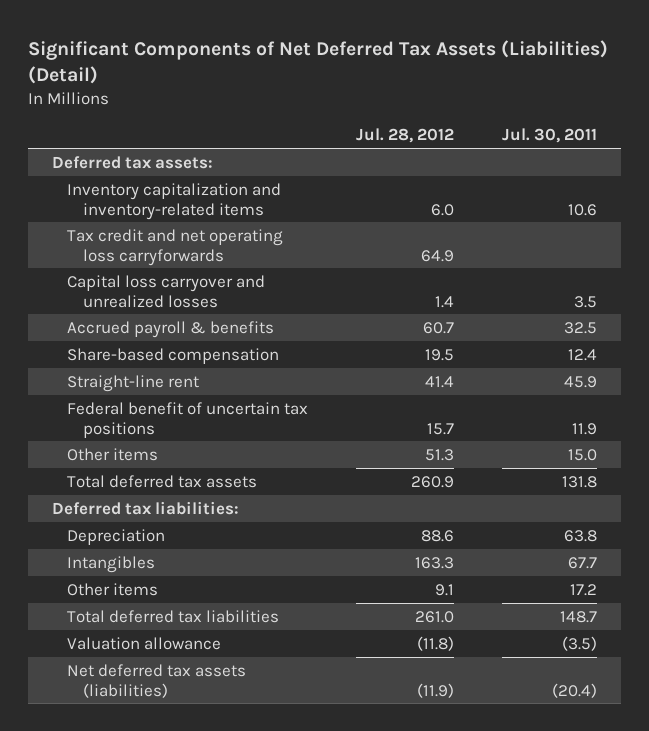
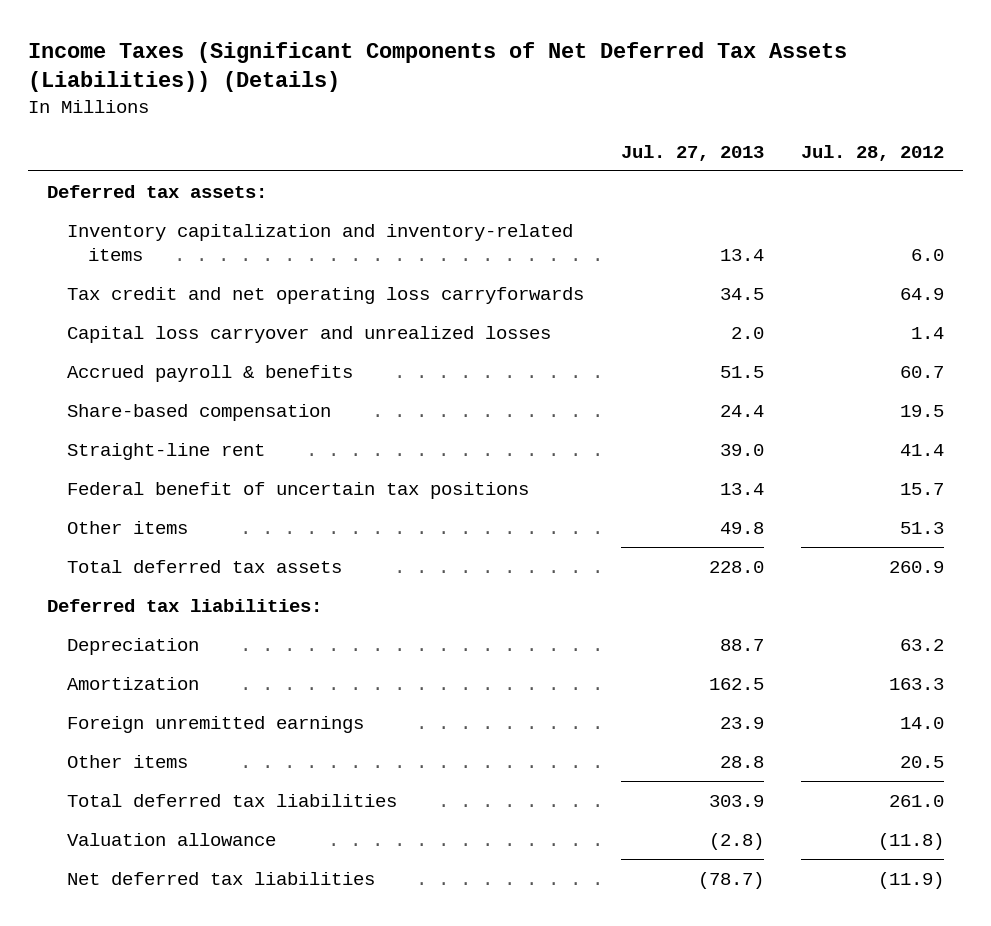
[27,39,608,85] Significant Components of Net Deferred Tax Assets (Liabilities) (Detail) -> [28,41,848,93] Income Taxes (Significant Components of Net Deferred Tax Assets (Liabilities)) (Details)
[502,128,598,144] Jul. 30, 2011 -> none
none -> [621,144,765,161] Jul. 27, 2013
[421,529,455,542] 88.6 -> [900,638,945,651] 63.2
[67,555,156,573] Intangibles -> [67,676,200,690] Amortization
none -> [67,715,365,733] Foreign unremitted earnings
[435,583,455,596] 9.1 -> [900,755,945,768] 20.5
[67,663,247,698] Net deferred tax assets (liabilities) -> [67,871,376,885] Net deferred tax liabilities

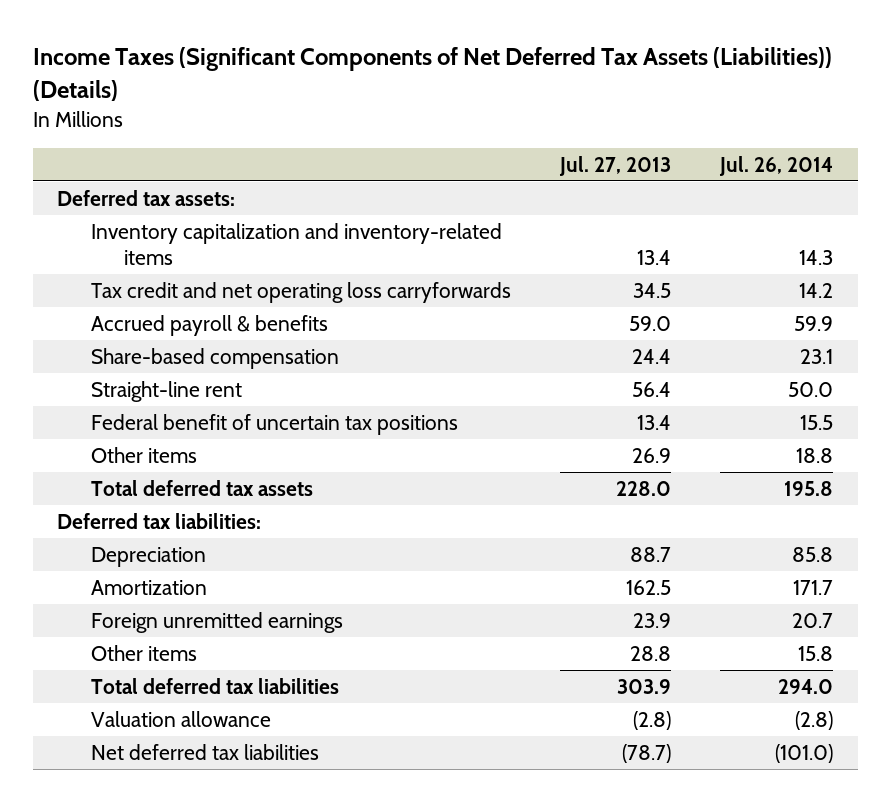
[801,144,945,161] Jul. 28, 2012 -> none
none -> [719,155,834,176] Jul. 26, 2014
[67,325,552,343] Capital loss carryover and unrealized losses -> none
[720,365,765,378] 51.5 -> [629,316,672,332] 59.0
[720,443,765,456] 39.0 -> [632,382,672,398] 56.4
[720,521,765,534] 49.8 -> [632,448,672,464] 26.9

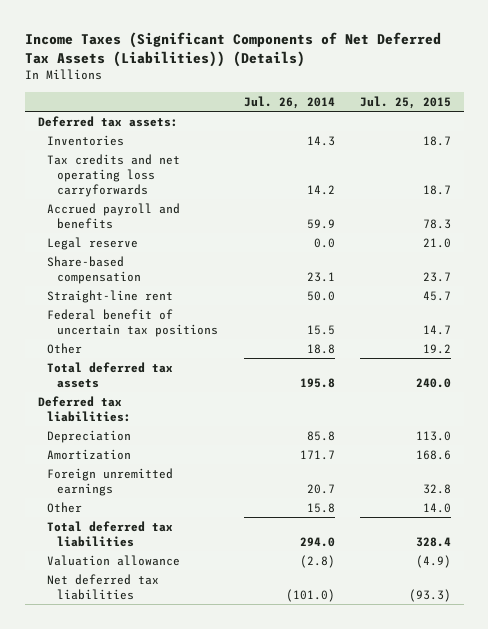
[559,155,672,176] Jul. 27, 2013 -> none
none -> [359,95,451,109] Jul. 25, 2015
[90,223,502,265] Inventory capitalization and inventory-related items -> [47,134,125,146] Inventories
[90,282,511,304] Tax credit and net operating loss carryforwards -> [47,153,181,197] Tax credits and net operating loss carryforwards
[90,315,328,337] Accrued payroll & benefits -> [47,202,181,229] Accrued payroll and benefits
none -> [47,236,139,250] Legal reserve
[90,447,197,464] Other items -> [47,342,83,354] Other
[90,645,197,662] Other items -> [47,501,83,513] Other

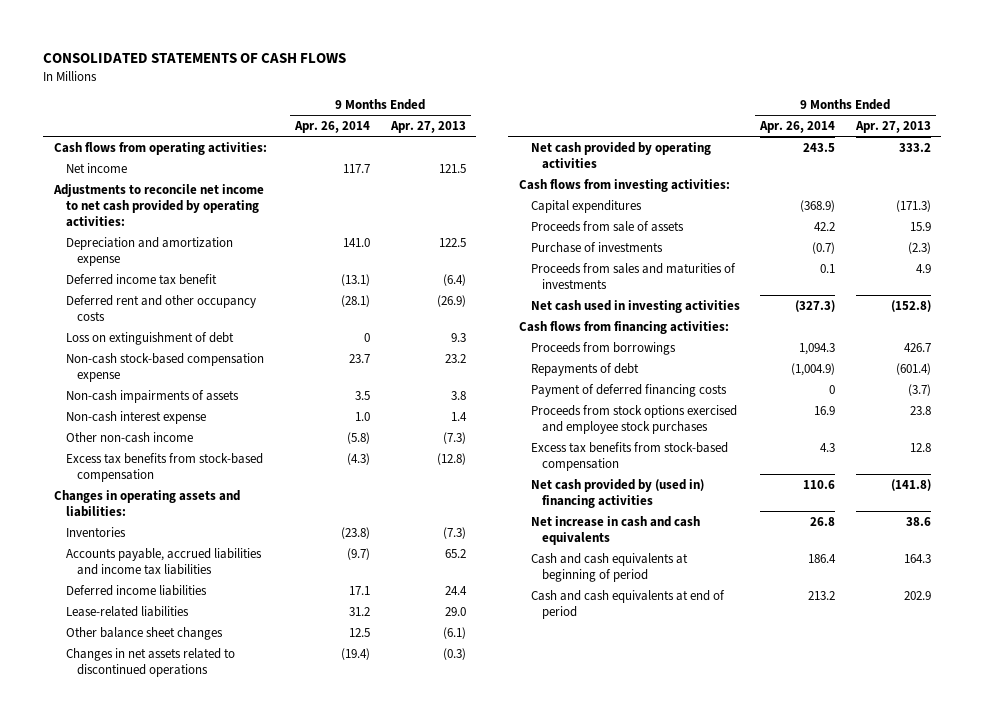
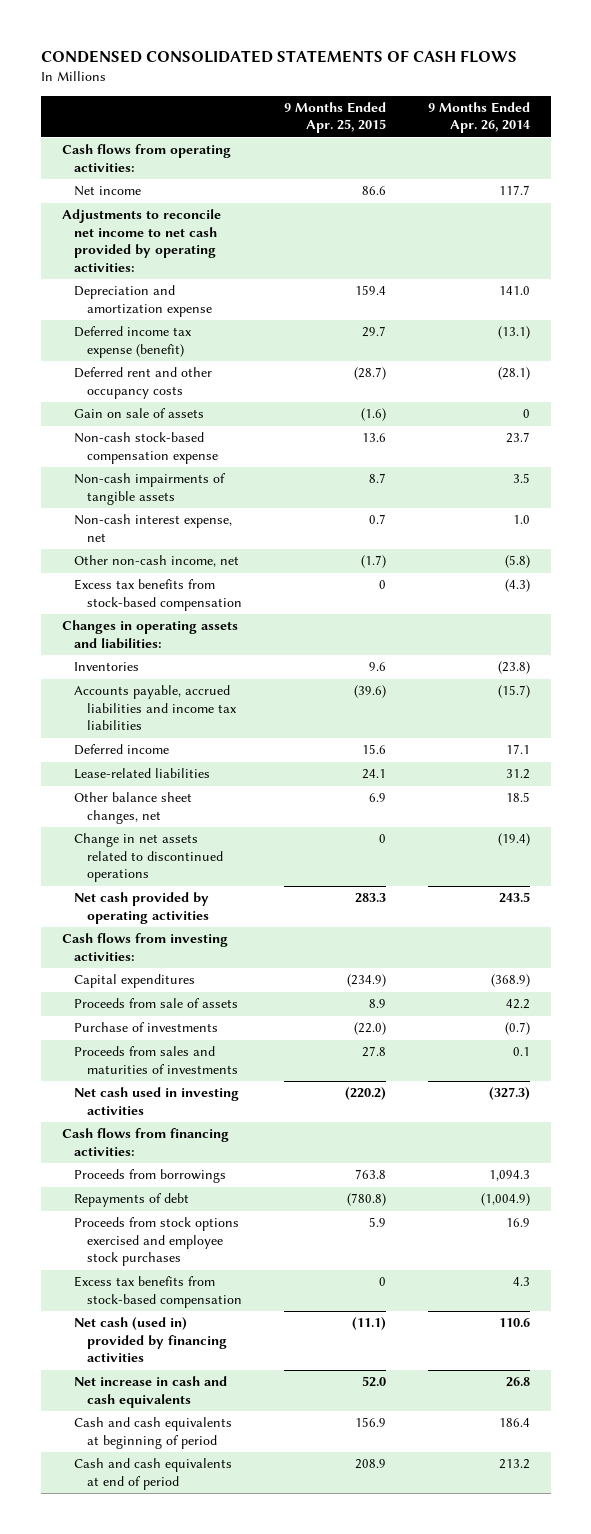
[43,53,347,64] CONSOLIDATED STATEMENTS OF CASH FLOWS -> [40,50,517,64] CONDENSED CONSOLIDATED STATEMENTS OF CASH FLOWS
[389,120,466,133] Apr. 27, 2013 -> none
none -> [283,101,386,134] 9 Months Ended Apr. 25, 2015
[65,273,217,285] Deferred income tax benefit -> [74,326,193,358] Deferred income tax expense (benefit)
[65,331,234,345] Loss on extinguishment of debt -> none
none -> [74,408,205,419] Gain on sale of assets
[65,389,239,403] Non-cash impairments of assets -> [74,473,227,505] Non-cash impairments of tangible assets
[65,410,206,424] Non-cash interest expense -> [74,514,233,542] Non-cash interest expense, net
[65,431,193,443] Other non-cash income -> [74,555,240,568] Other non-cash income, net
[347,547,371,560] (9.7) -> [497,685,530,699] (15.7)
[65,584,207,596] Deferred income liabilities -> [74,744,170,756] Deferred income
[65,626,223,640] Other balance sheet changes -> [74,792,193,824] Other balance sheet changes, net
[349,627,371,637] 12.5 -> [505,792,530,803] 18.5
[65,647,235,677] Changes in net assets related to discontinued operations -> [74,833,223,883] Change in net assets related to discontinued operations
[530,383,727,397] Payment of deferred financing costs -> none
[530,478,704,508] Net cash provided by (used in) financing activities -> [74,1317,227,1363] Net cash (used in) provided by financing activities

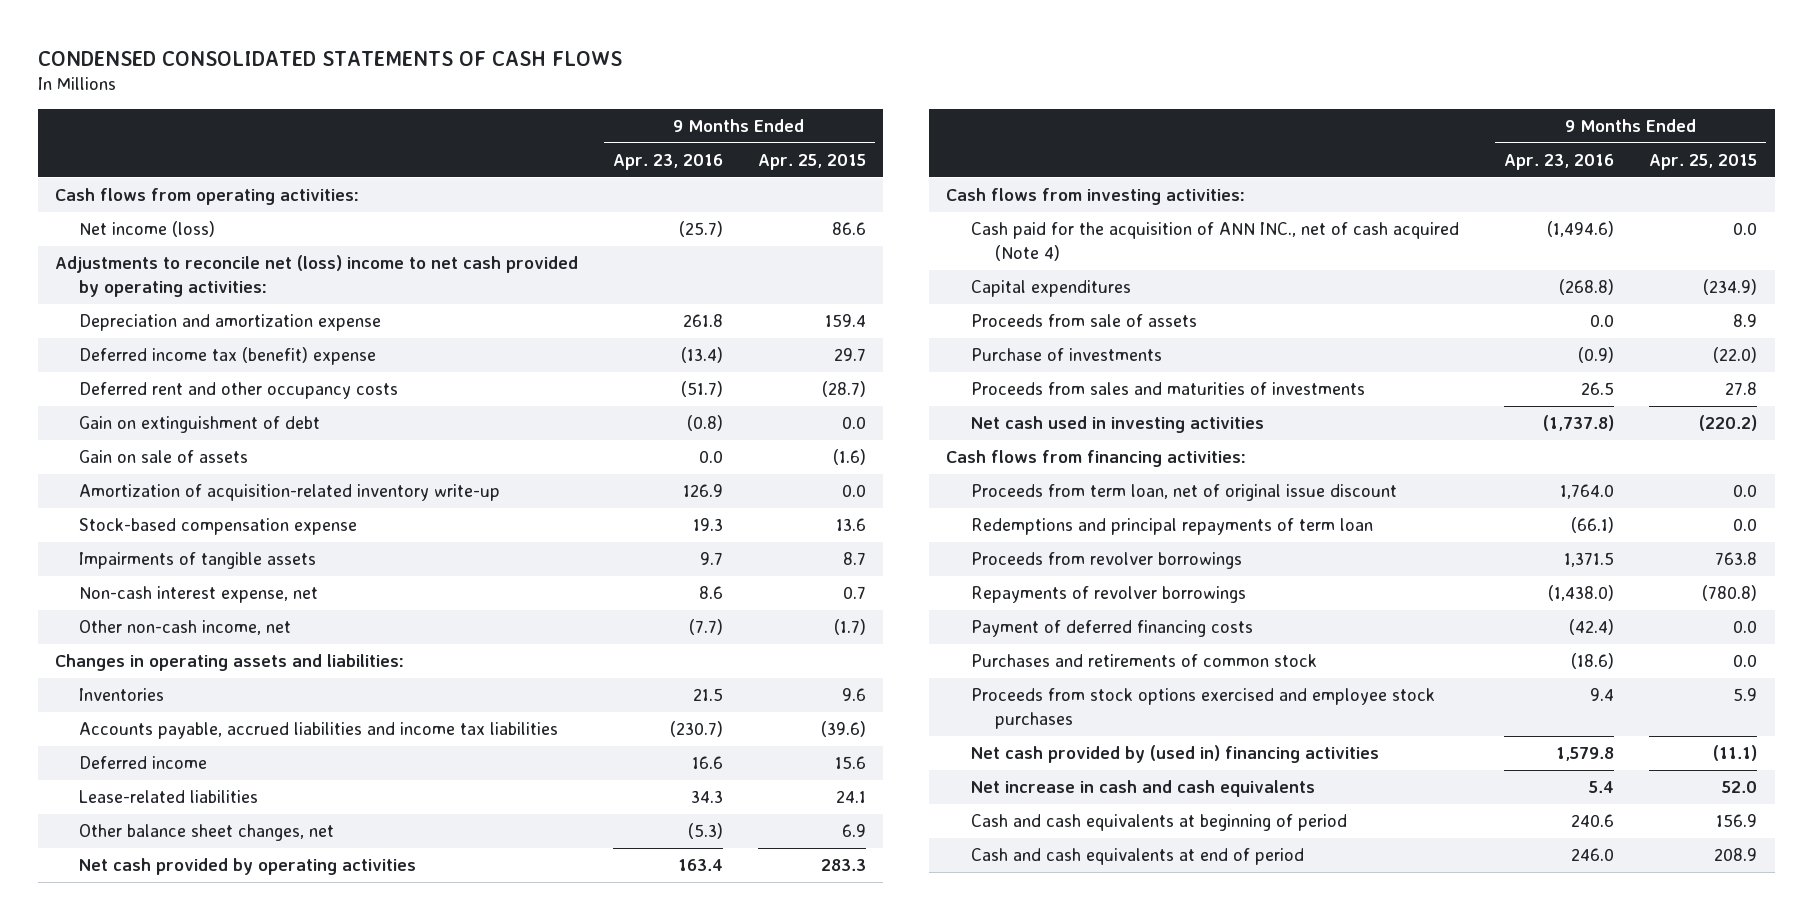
[427,101,530,134] 9 Months Ended Apr. 26, 2014 -> none
none -> [612,154,723,171] Apr. 23, 2016
[74,186,142,197] Net income -> [79,221,216,238] Net income (loss)
[61,209,221,272] Adjustments to reconcile net income to net cash provided by operating activities: -> [55,255,579,297] Adjustments to reconcile net (loss) income to net cash provided by operating activities:
[74,326,193,358] Deferred income tax expense (benefit) -> [79,347,377,366] Deferred income tax (benefit) expense
none -> [79,416,321,434] Gain on extinguishment of debt
none -> [79,484,501,502] Amortization of acquisition-related inventory write-up
[74,432,218,464] Non-cash stock-based compensation expense -> [79,518,358,536] Stock-based compensation expense
[74,473,227,505] Non-cash impairments of tangible assets -> [79,552,317,570] Impairments of tangible assets
[74,579,242,611] Excess tax benefits from stock-based compensation -> none
[74,833,223,883] Change in net assets related to discontinued operations -> none
none -> [970,222,1459,261] Cash paid for the acquisition of ANN INC., net of cash acquired (Note 4)
none -> [970,484,1397,502] Proceeds from term loan, net of original issue discount
none -> [970,518,1373,536] Redemptions and principal repayments of term loan
[74,1169,227,1184] Proceeds from borrowings -> [970,552,1242,570] Proceeds from revolver borrowings
[74,1193,190,1208] Repayments of debt -> [970,586,1246,604] Repayments of revolver borrowings
none -> [970,620,1253,638] Payment of deferred financing costs
none -> [970,654,1317,668] Purchases and retirements of common stock
[74,1276,242,1308] Excess tax benefits from stock-based compensation -> none
[74,1317,227,1363] Net cash (used in) provided by financing activities -> [970,745,1379,764] Net cash provided by (used in) financing activities

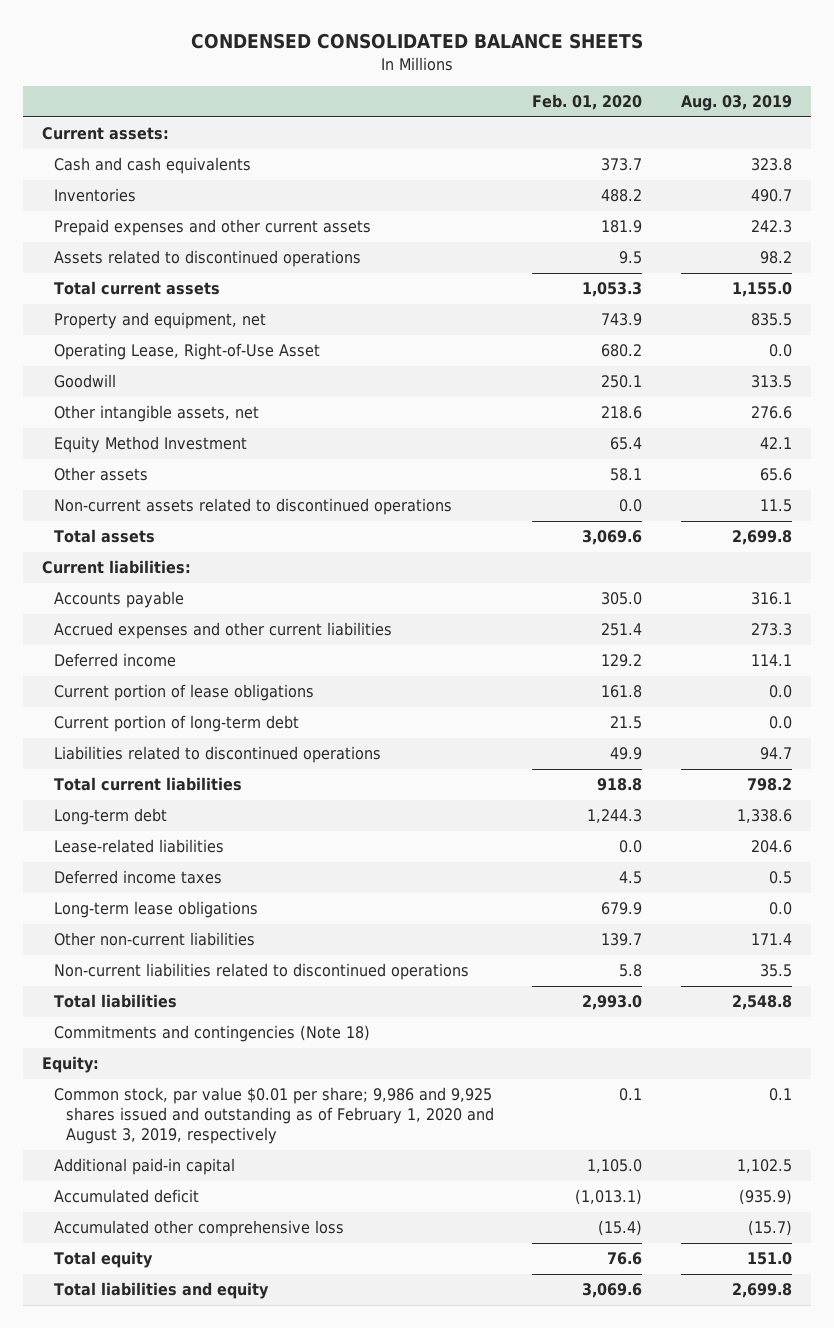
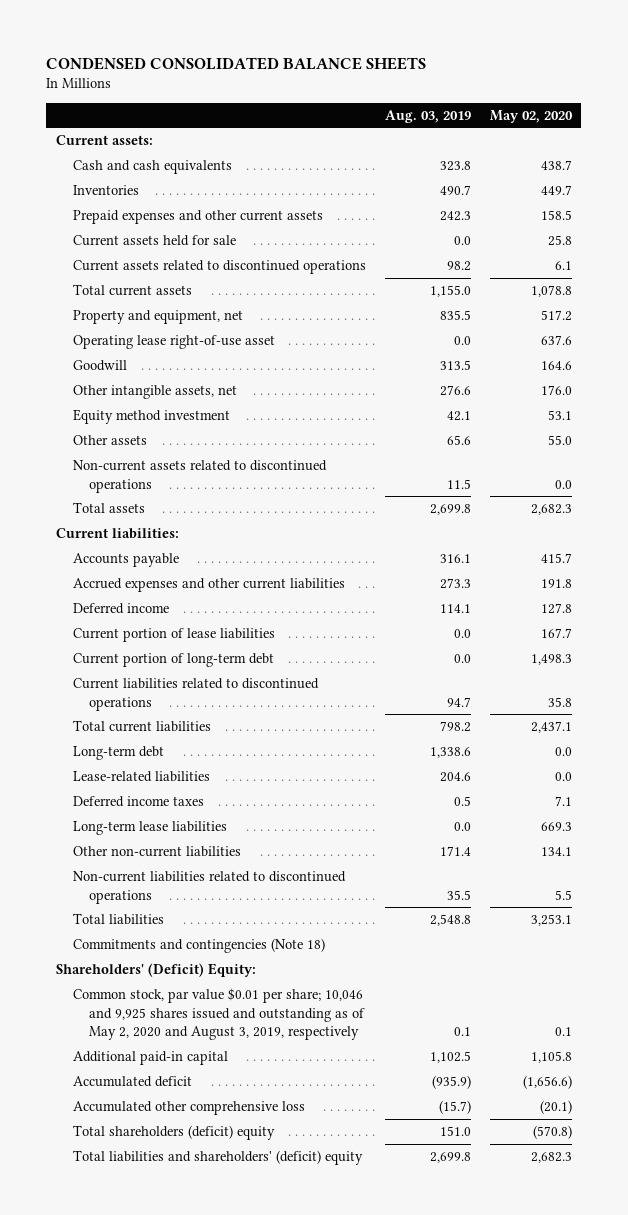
[532,94,643,111] Feb. 01, 2020 -> none
none -> [489,109,573,123] May 02, 2020
none -> [72,235,236,247] Current assets held for sale
[54,250,362,268] Assets related to discontinued operations -> [72,260,366,275] Current assets related to discontinued operations
[54,343,321,361] Operating Lease, Right-of-Use Asset -> [72,335,275,350] Operating lease right-of-use asset
[54,436,248,454] Equity Method Investment -> [72,409,230,425] Equity method investment
[54,684,315,702] Current portion of lease obligations -> [72,628,275,643] Current portion of lease liabilities
[54,746,382,764] Liabilities related to discontinued operations -> [72,678,319,711] Current liabilities related to discontinued operations
[54,901,259,919] Long-term lease obligations -> [72,821,227,836] Long-term lease liabilities
[42,1056,100,1074] Equity: -> [55,963,256,978] Shareholders' (Deficit) Equity:
[54,1087,495,1145] Common stock, par value $0.01 per share; 9,986 and 9,925 shares issued and outstanding as of February 1, 2020 and August 3, 2019, respectively -> [72,988,366,1041] Common stock, par value $0.01 per share; 10,046 and 9,925 shares issued and outstanding as of May 2, 2020 and August 3, 2019, respectively
[54,1251,154,1269] Total equity -> [72,1125,275,1141] Total shareholders (deficit) equity
[54,1282,270,1300] Total liabilities and equity -> [72,1150,363,1166] Total liabilities and shareholders' (deficit) equity

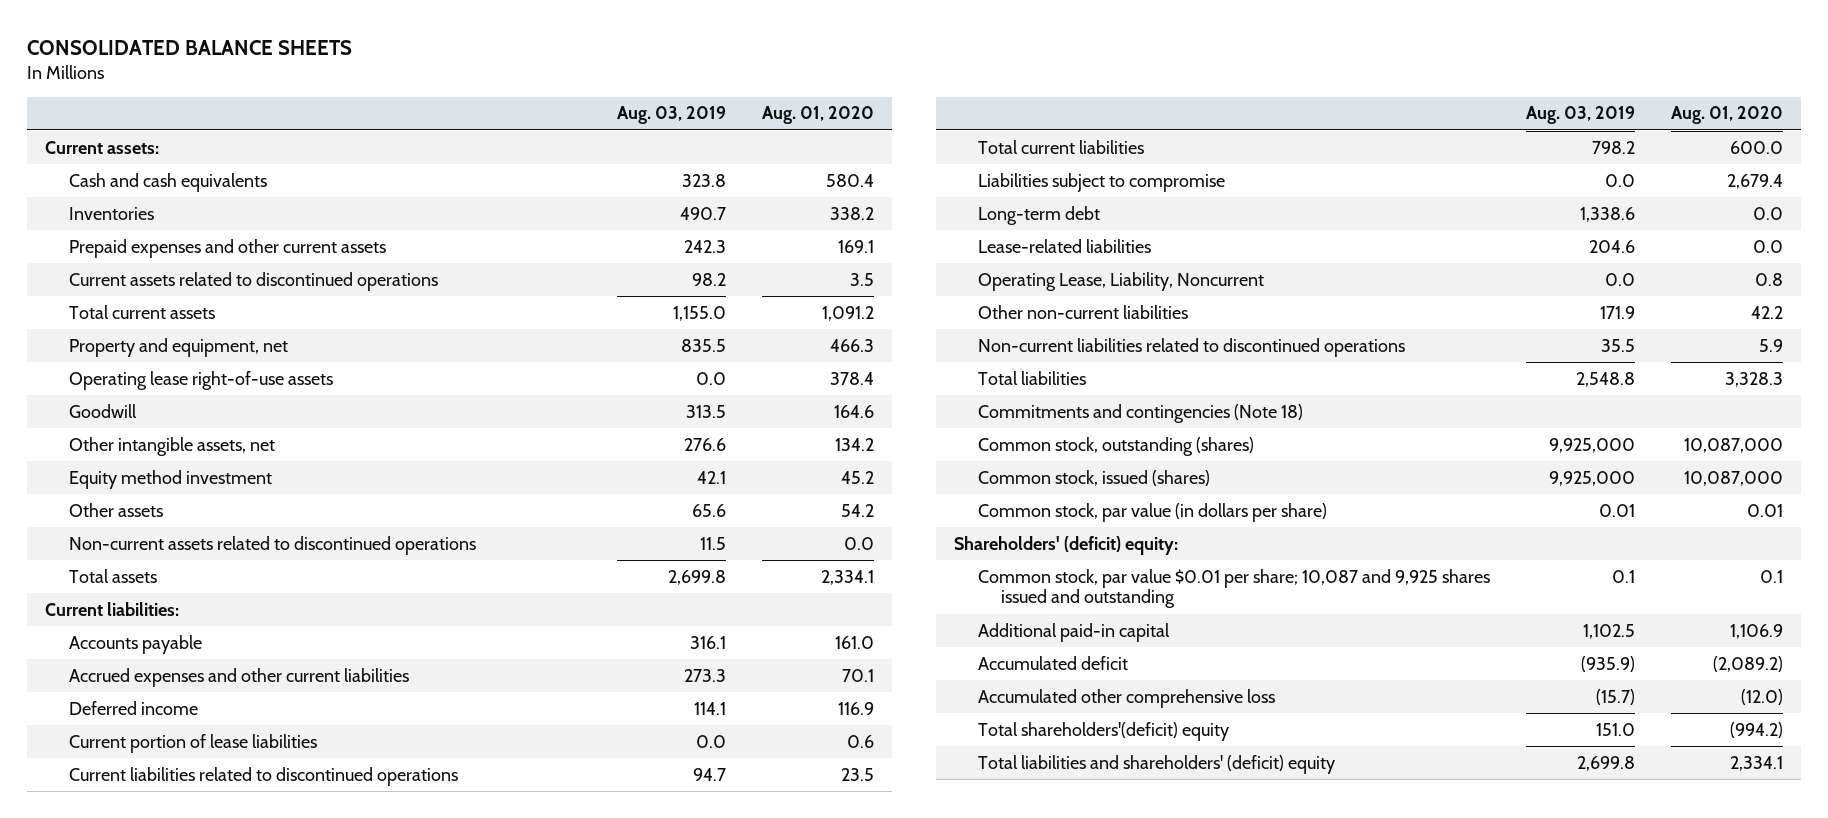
[46,56,427,70] CONDENSED CONSOLIDATED BALANCE SHEETS -> [27,39,353,55] CONSOLIDATED BALANCE SHEETS
[489,109,573,123] May 02, 2020 -> none
none -> [761,106,874,125] Aug. 01, 2020
[72,235,236,247] Current assets held for sale -> none
[72,335,275,350] Operating lease right-of-use asset -> [68,370,333,390] Operating lease right-of-use assets
[72,653,274,668] Current portion of long-term debt -> none
none -> [977,172,1225,192] Liabilities subject to compromise
[72,796,204,808] Deferred income taxes -> none
[72,821,227,836] Long-term lease liabilities -> [977,271,1264,291] Operating Lease, Liability, Noncurrent
[439,846,471,857] 171.4 -> [1599,305,1635,319] 171.9
none -> [977,436,1254,456] Common stock, outstanding (shares)
none -> [977,469,1210,486] Common stock, issued (shares)
none -> [977,502,1327,522] Common stock, par value (in dollars per share)
[55,963,256,978] Shareholders' (Deficit) Equity: -> [954,535,1179,555] Shareholders' (deficit) equity:
[72,988,366,1041] Common stock, par value $0.01 per share; 10,046 and 9,925 shares issued and outstanding as of May 2, 2020 and August 3, 2019, respectively -> [977,568,1490,609] Common stock, par value $0.01 per share; 10,087 and 9,925 shares issued and outstanding
[72,1125,275,1141] Total shareholders (deficit) equity -> [977,721,1229,741] Total shareholders'(deficit) equity

